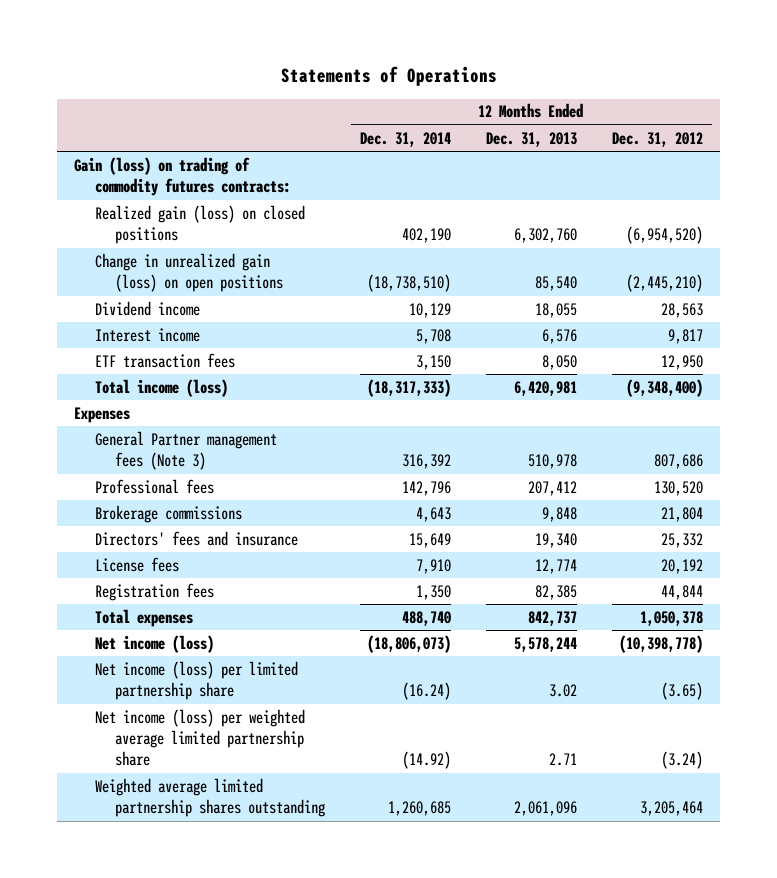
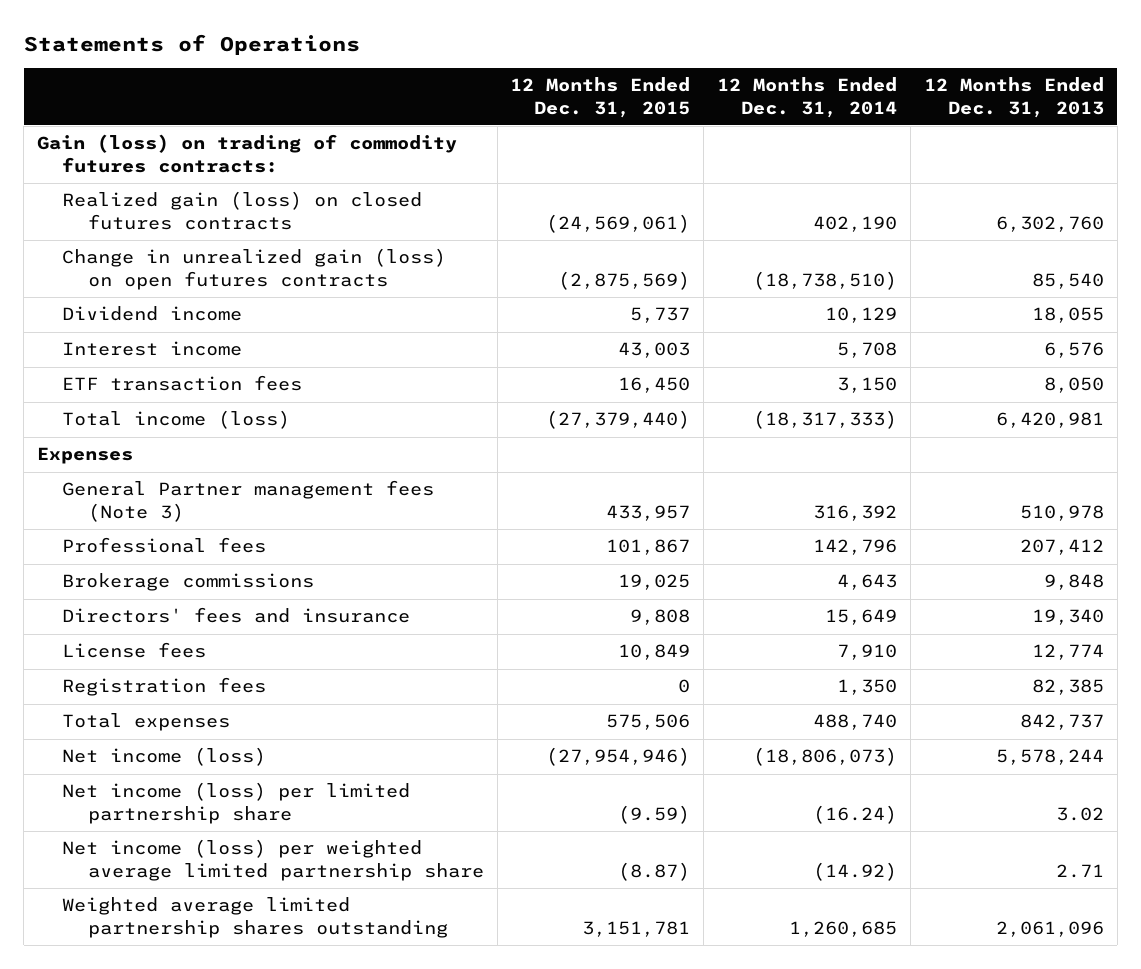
[611,131,703,147] Dec. 31, 2012 -> none
none -> [510,77,691,118] 12 Months Ended Dec. 31, 2015
[94,204,305,245] Realized gain (loss) on closed positions -> [62,191,423,230] Realized gain (loss) on closed futures contracts
[94,252,283,293] Change in unrealized gain (loss) on open positions -> [62,248,447,290] Change in unrealized gain (loss) on open futures contracts

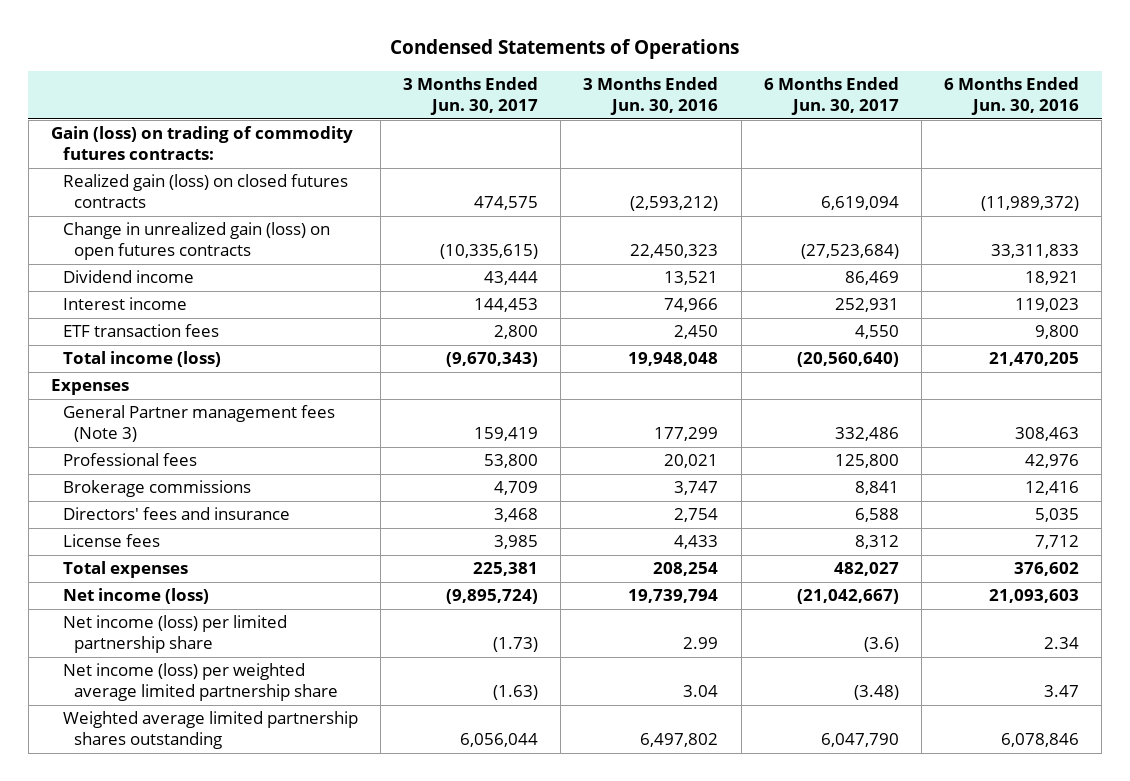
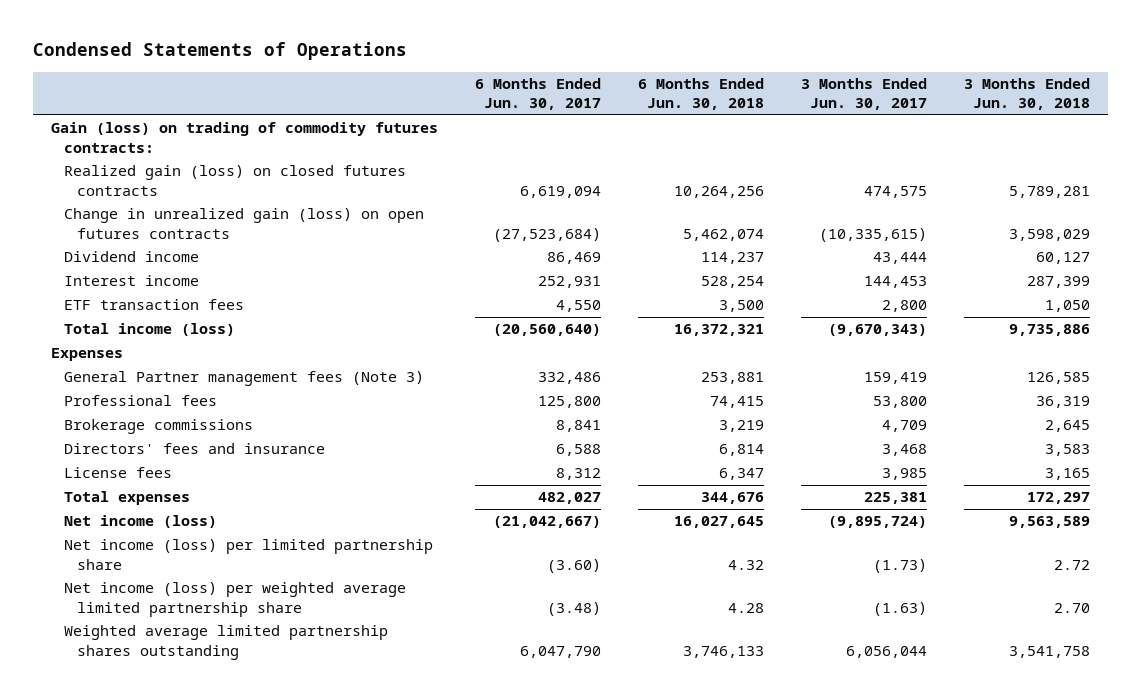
[583,76,719,115] 3 Months Ended Jun. 30, 2016 -> none
[944,76,1080,115] 6 Months Ended Jun. 30, 2016 -> none
none -> [638,77,765,111] 6 Months Ended Jun. 30, 2018
none -> [964,77,1091,111] 3 Months Ended Jun. 30, 2018
[863,637,899,653] (3.6) -> [547,558,602,573] (3.60)

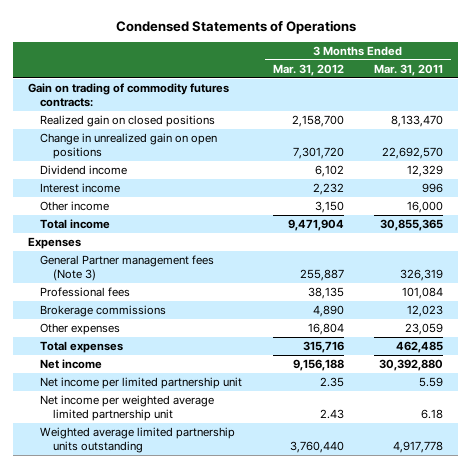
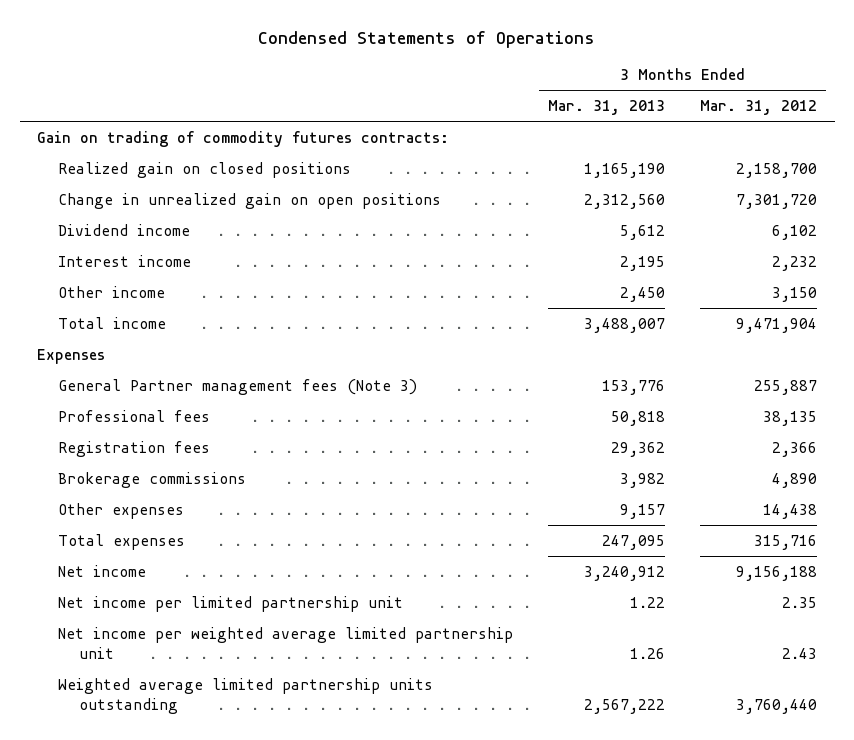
[374,63,444,76] Mar. 31, 2011 -> none
none -> [548,100,666,116] Mar. 31, 2013
none -> [58,440,211,457] Registration fees
[307,322,344,335] 16,804 -> [763,503,818,519] 14,438

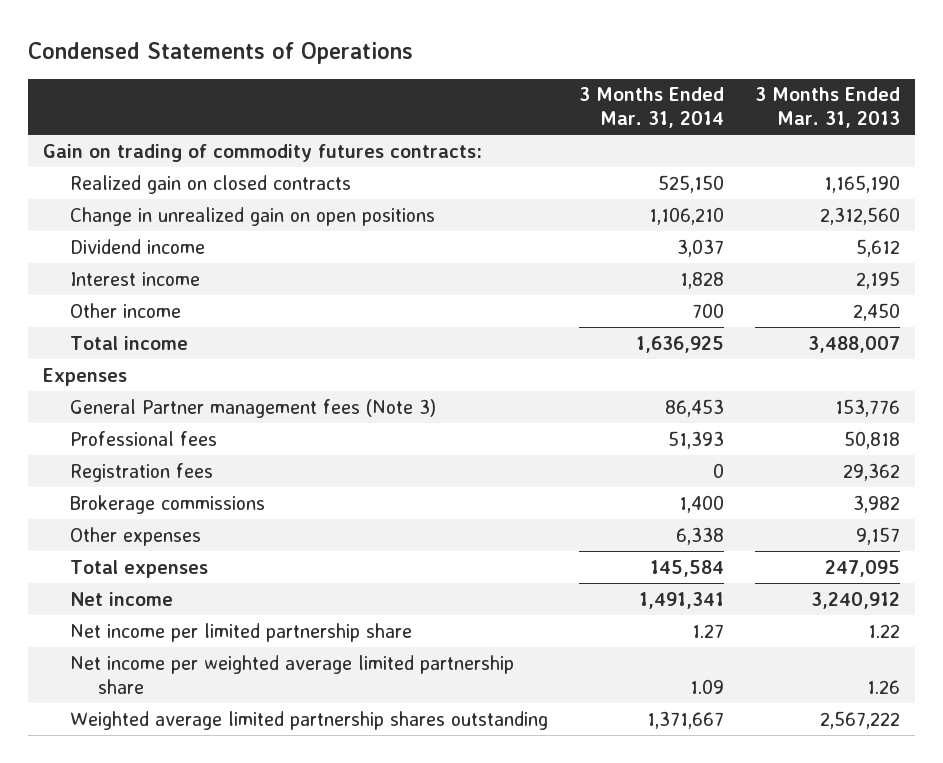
[700,100,818,116] Mar. 31, 2012 -> none
none -> [579,87,725,129] 3 Months Ended Mar. 31, 2014
[58,161,352,178] Realized gain on closed positions -> [70,174,352,194] Realized gain on closed contracts
[58,595,404,612] Net income per limited partnership unit -> [70,622,413,642] Net income per limited partnership share
[58,626,514,659] Net income per weighted average limited partnership unit -> [70,654,515,694] Net income per weighted average limited partnership share
[58,677,434,714] Weighted average limited partnership units outstanding -> [70,710,549,730] Weighted average limited partnership shares outstanding

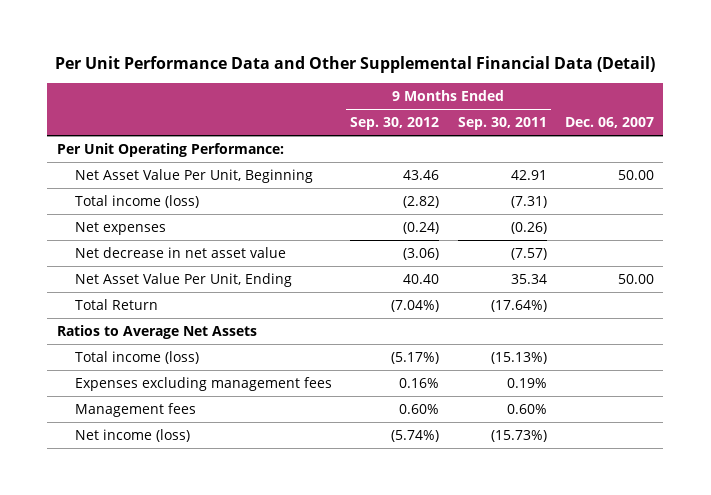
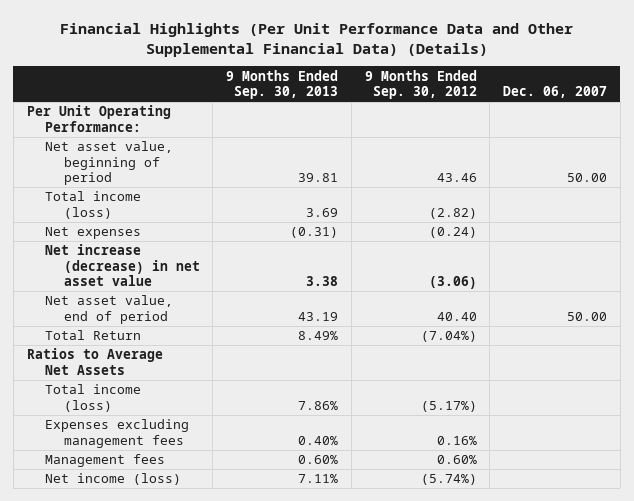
[55,56,656,74] Per Unit Performance Data and Other Supplemental Financial Data (Detail) -> [59,22,573,57] Financial Highlights (Per Unit Performance Data and Other Supplemental Financial Data) (Details)
[457,117,547,131] Sep. 30, 2011 -> none
none -> [226,69,339,100] 9 Months Ended Sep. 30, 2013
[74,168,313,183] Net Asset Value Per Unit, Beginning -> [45,141,174,186] Net asset value, beginning of period
[74,246,286,258] Net decrease in net asset value -> [45,244,200,287] Net increase (decrease) in net asset value
[74,272,292,287] Net Asset Value Per Unit, Ending -> [45,295,174,324] Net asset value, end of period

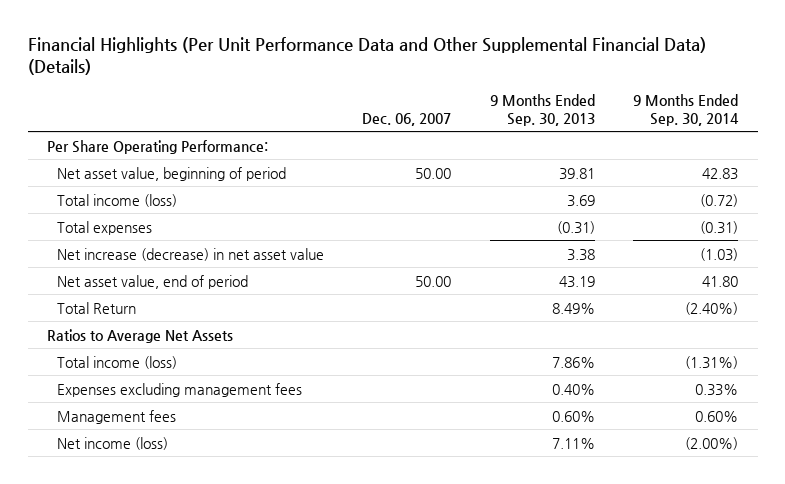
[364,69,477,100] 9 Months Ended Sep. 30, 2012 -> none
none -> [633,93,740,126] 9 Months Ended Sep. 30, 2014
[26,105,171,132] Per Unit Operating Performance: -> [46,139,268,154] Per Share Operating Performance:
[45,227,142,240] Net expenses -> [56,220,152,235] Total expenses

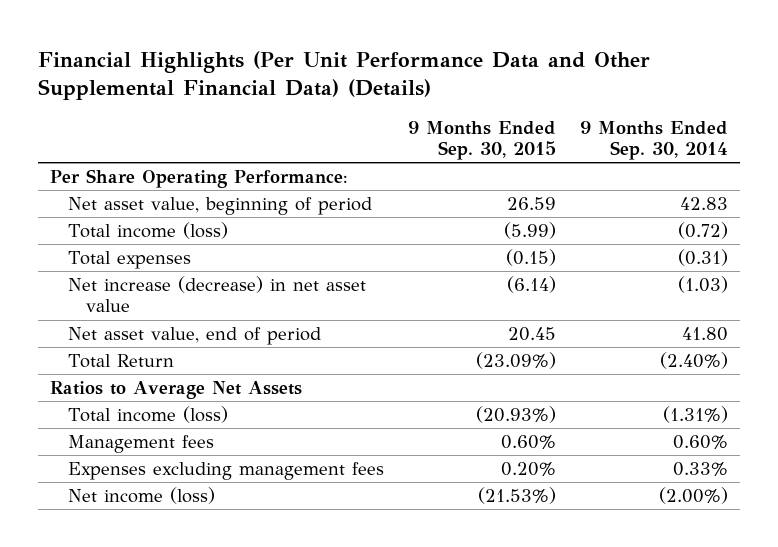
[362,112,452,126] Dec. 06, 2007 -> none
[489,93,595,126] 9 Months Ended Sep. 30, 2013 -> none
none -> [408,120,557,161] 9 Months Ended Sep. 30, 2015
[56,382,302,397] Expenses excluding management fees -> [68,461,385,480] Expenses excluding management fees

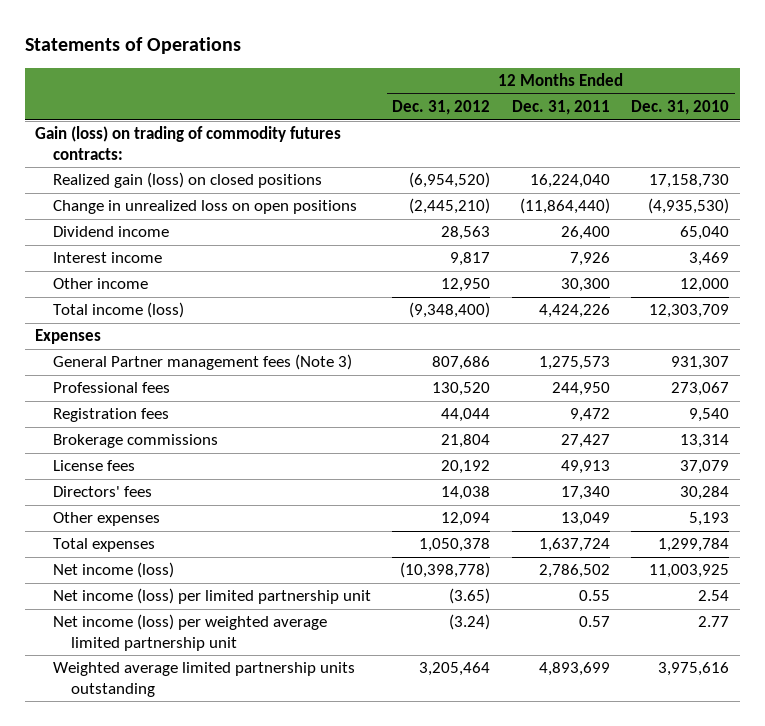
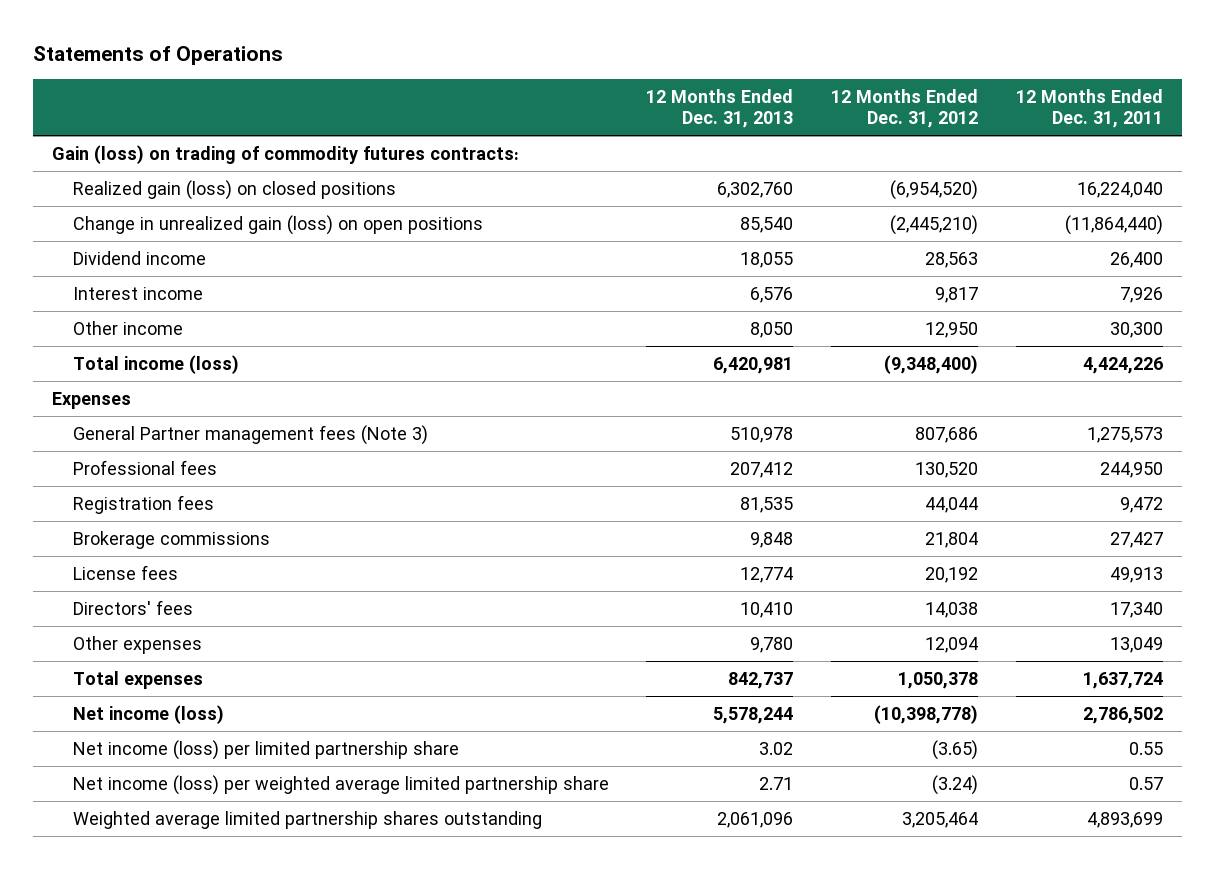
[631,100,730,116] Dec. 31, 2010 -> none
none -> [646,88,794,129] 12 Months Ended Dec. 31, 2013
[52,200,357,215] Change in unrealized loss on open positions -> [72,214,483,235] Change in unrealized gain (loss) on open positions
[52,588,371,605] Net income (loss) per limited partnership unit -> [72,739,459,760] Net income (loss) per limited partnership share
[52,614,327,651] Net income (loss) per weighted average limited partnership unit -> [72,774,609,795] Net income (loss) per weighted average limited partnership share
[52,662,355,697] Weighted average limited partnership units outstanding -> [72,810,542,829] Weighted average limited partnership shares outstanding

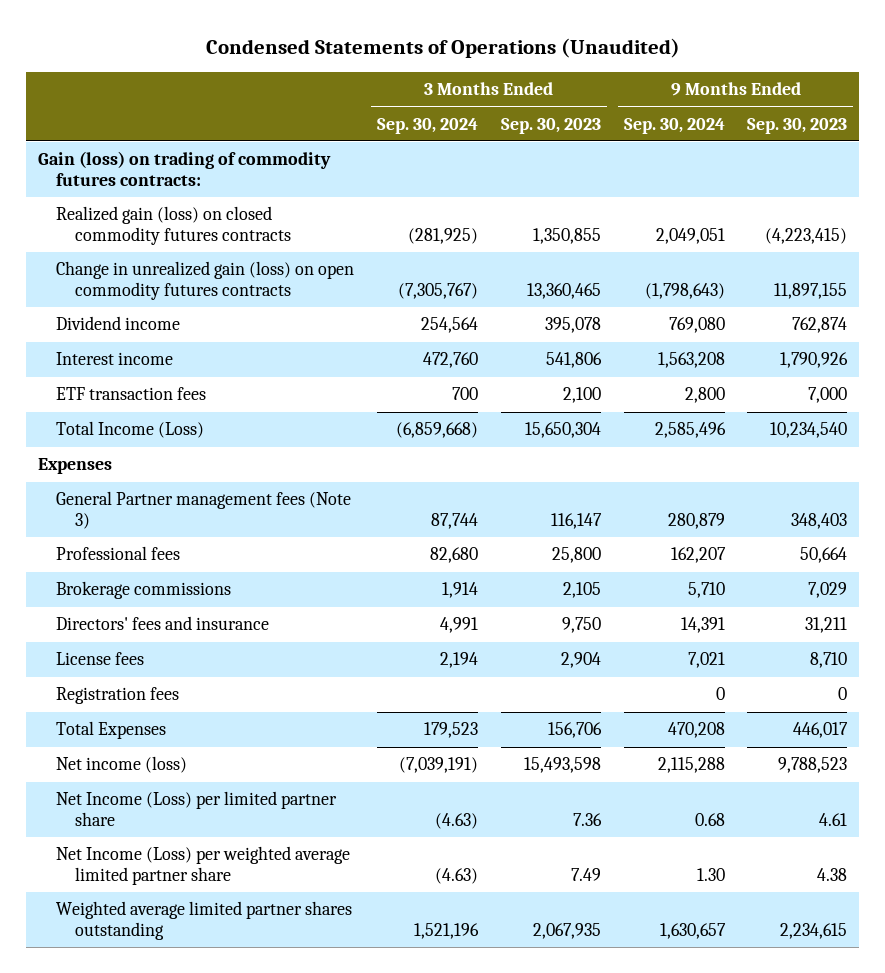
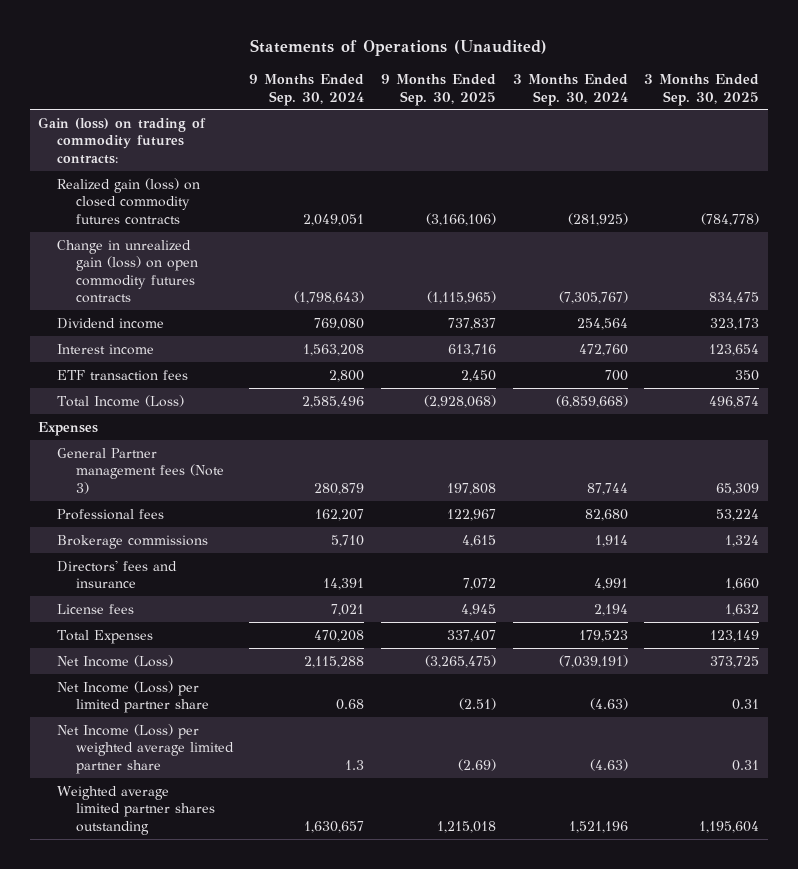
[205,38,680,59] Condensed Statements of Operations (Unaudited) -> [249,39,547,57] Statements of Operations (Unaudited)
[500,117,601,134] Sep. 30, 2023 -> none
[747,117,848,134] Sep. 30, 2023 -> none
none -> [381,74,497,106] 9 Months Ended Sep. 30, 2025
none -> [644,74,760,106] 3 Months Ended Sep. 30, 2025
[56,687,180,705] Registration fees -> none
[56,756,188,774] Net income (loss) -> [57,654,174,667] Net Income (Loss)
[696,868,725,882] 1.30 -> [345,759,365,770] 1.3

